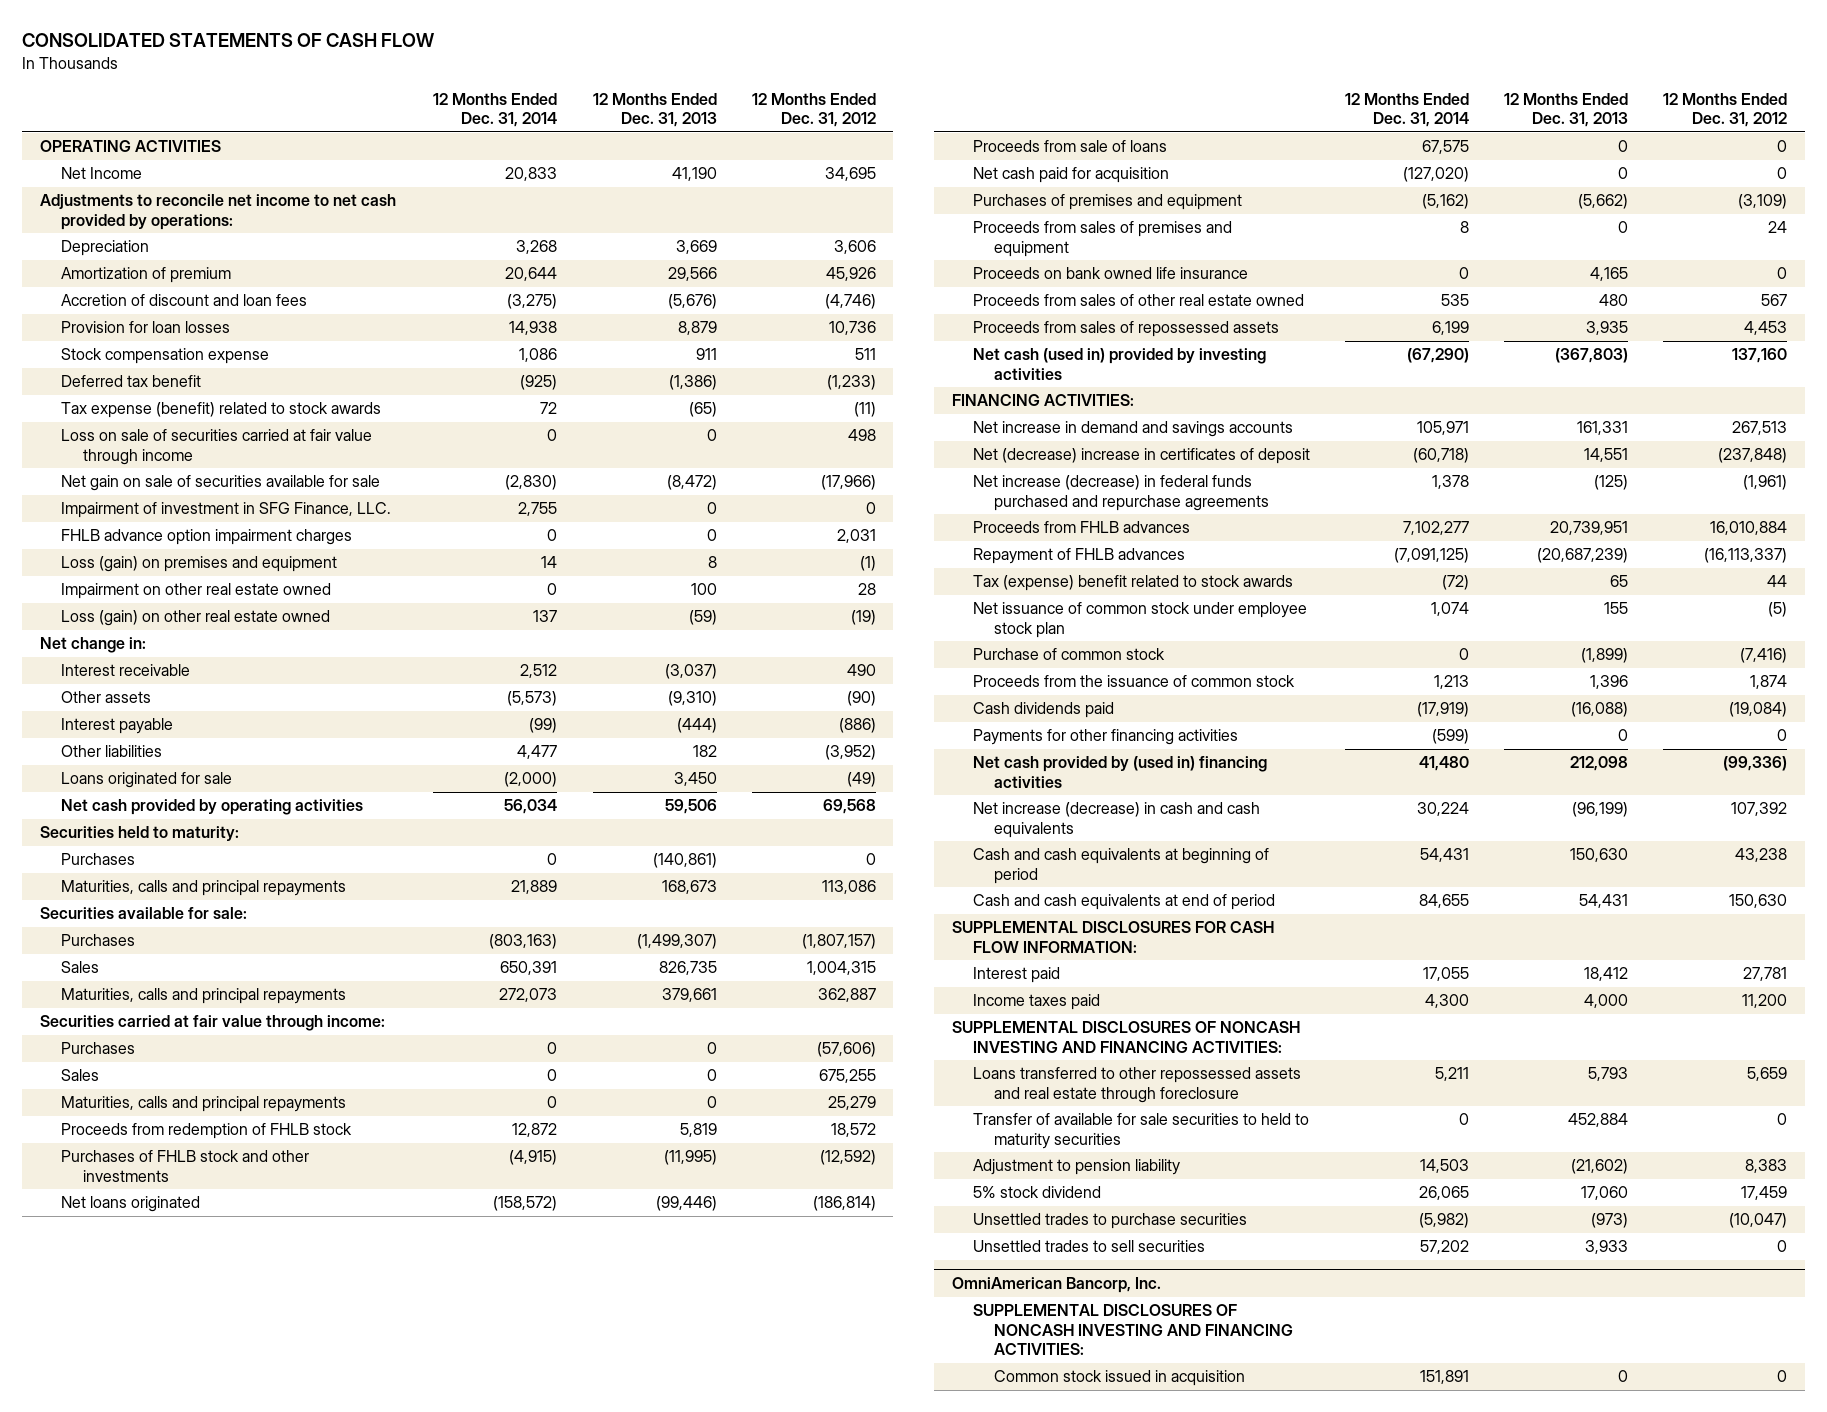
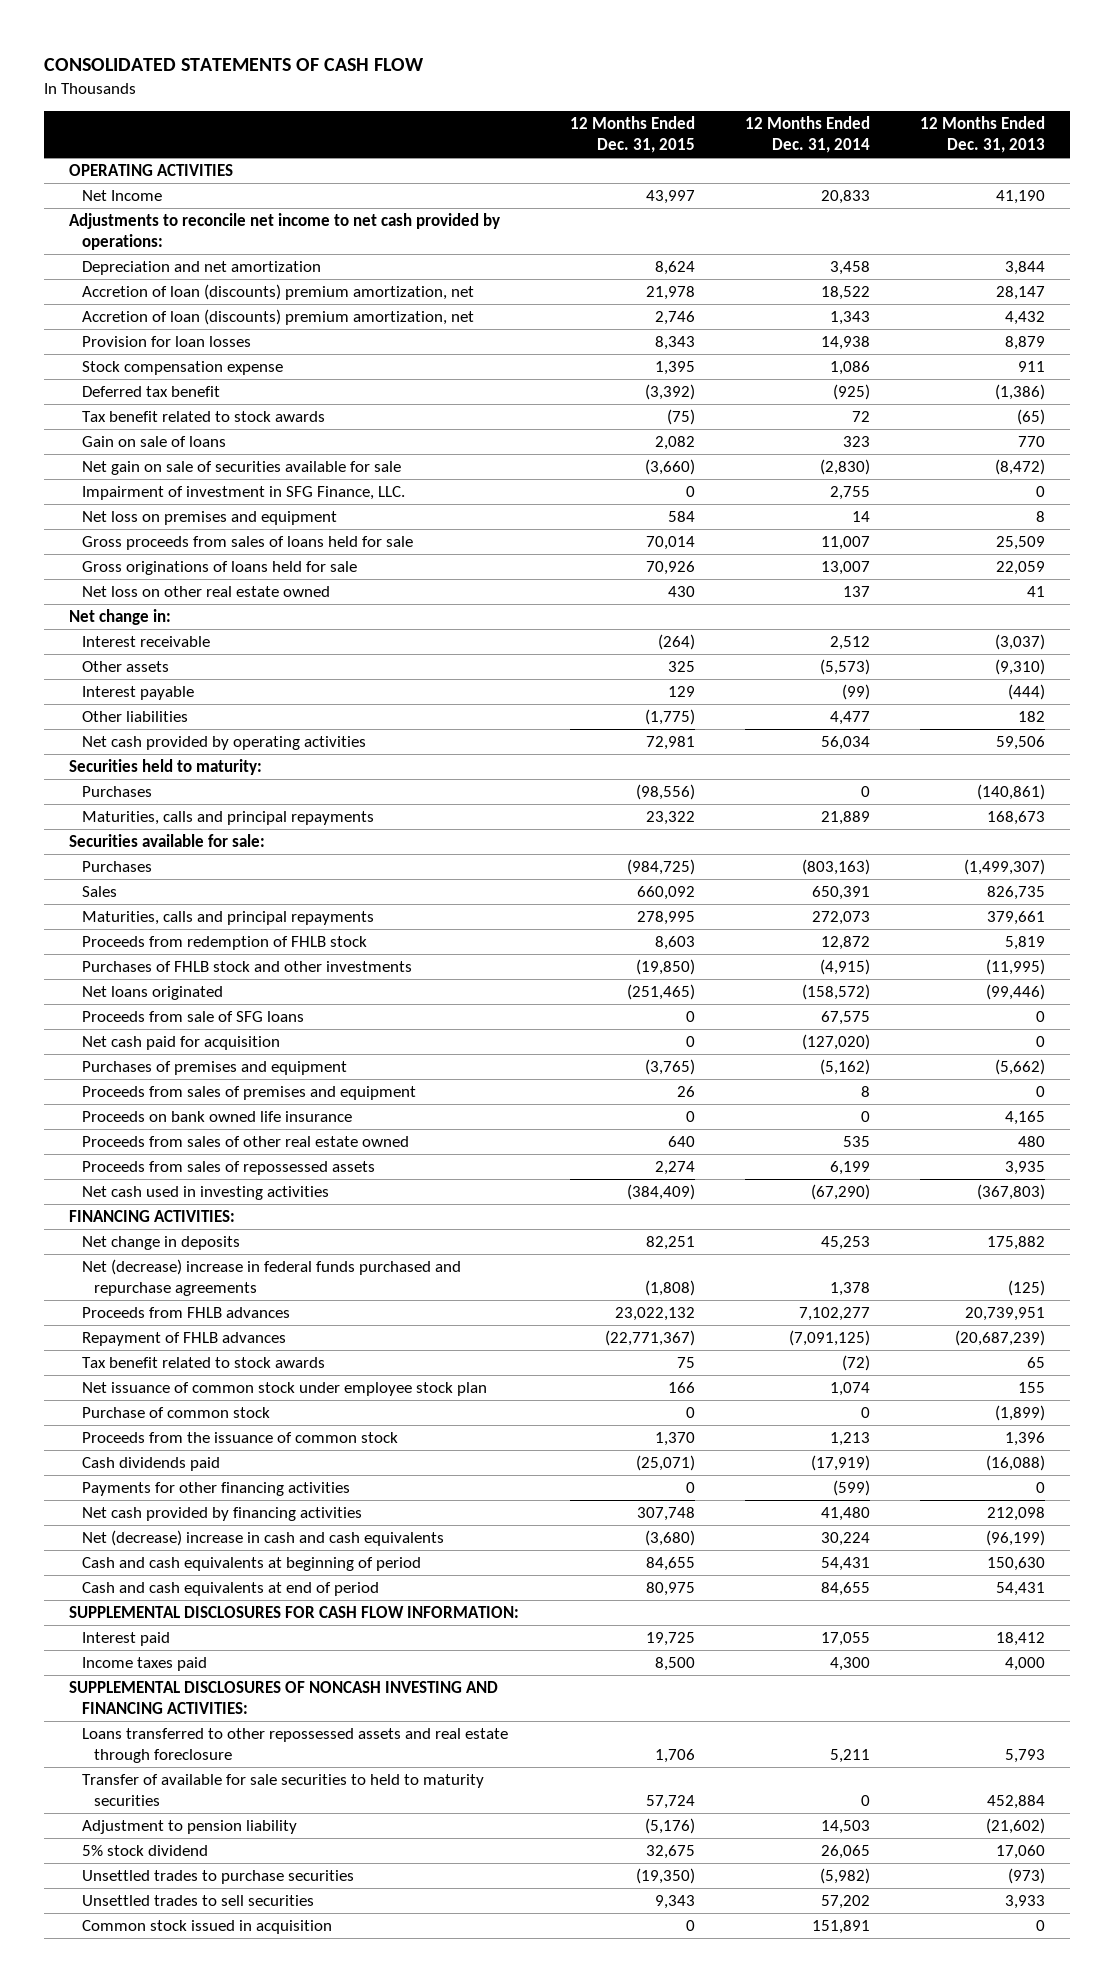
[751,93,876,128] 12 Months Ended Dec. 31, 2012 -> none
none -> [569,116,695,154] 12 Months Ended Dec. 31, 2015
[61,240,150,257] Depreciation -> none
[61,267,232,284] Amortization of premium -> none
none -> [81,261,321,276] Depreciation and net amortization
[61,294,308,307] Accretion of discount and loan fees -> [81,284,474,301] Accretion of loan (discounts) premium amortization, net
[507,294,558,310] (3,275) -> [820,286,870,301] 18,522
[667,294,717,310] (5,676) -> [995,286,1045,301] 28,147
none -> [81,309,474,326] Accretion of loan (discounts) premium amortization, net
[61,429,373,465] Loss on sale of securities carried at fair value through income -> none
[61,402,382,419] Tax expense (benefit) related to stock awards -> [81,411,325,423] Tax benefit related to stock awards
none -> [81,436,226,448] Gain on sale of loans
[61,529,353,546] FHLB advance option impairment charges -> none
[61,583,332,600] Impairment on other real estate owned -> none
[61,556,338,573] Loss (gain) on premises and equipment -> [81,511,337,526] Net loss on premises and equipment
none -> [81,536,413,551] Gross proceeds from sales of loans held for sale
none -> [81,561,357,576] Gross originations of loans held for sale
[61,610,331,627] Loss (gain) on other real estate owned -> [81,586,330,598] Net loss on other real estate owned
[688,610,717,626] (59) -> [1026,586,1045,598] 41
[61,772,233,789] Loans originated for sale -> none
[39,1015,385,1032] Securities carried at fair value through income: -> none
[61,1042,136,1055] Purchases -> none
[61,1069,100,1082] Sales -> none
[61,1096,347,1113] Maturities, calls and principal repayments -> none
[972,140,1167,153] Proceeds from sale of loans -> [81,1011,304,1023] Proceeds from sale of SFG loans
[972,348,1266,380] Net cash (used in) provided by investing activities -> [81,1186,329,1201] Net cash used in investing activities
[972,421,1293,438] Net increase in demand and savings accounts -> none
[972,448,1310,465] Net (decrease) increase in certificates of deposit -> none
none -> [81,1236,240,1251] Net change in deposits
[972,475,1270,511] Net increase (decrease) in federal funds purchased and repurchase agreements -> [81,1259,461,1297] Net (decrease) increase in federal funds purchased and repurchase agreements
[972,575,1293,592] Tax (expense) benefit related to stock awards -> [81,1357,325,1369] Tax benefit related to stock awards
[972,756,1267,788] Net cash provided by (used in) financing activities -> [81,1507,362,1522] Net cash provided by financing activities
[972,802,1260,838] Net increase (decrease) in cash and cash equivalents -> [81,1530,444,1547] Net (decrease) increase in cash and cash equivalents
[951,1277,1161,1294] OmniAmerican Bancorp, Inc. -> none
[972,1304,1294,1356] SUPPLEMENTAL DISCLOSURES OF NONCASH INVESTING AND FINANCING ACTIVITIES: -> none

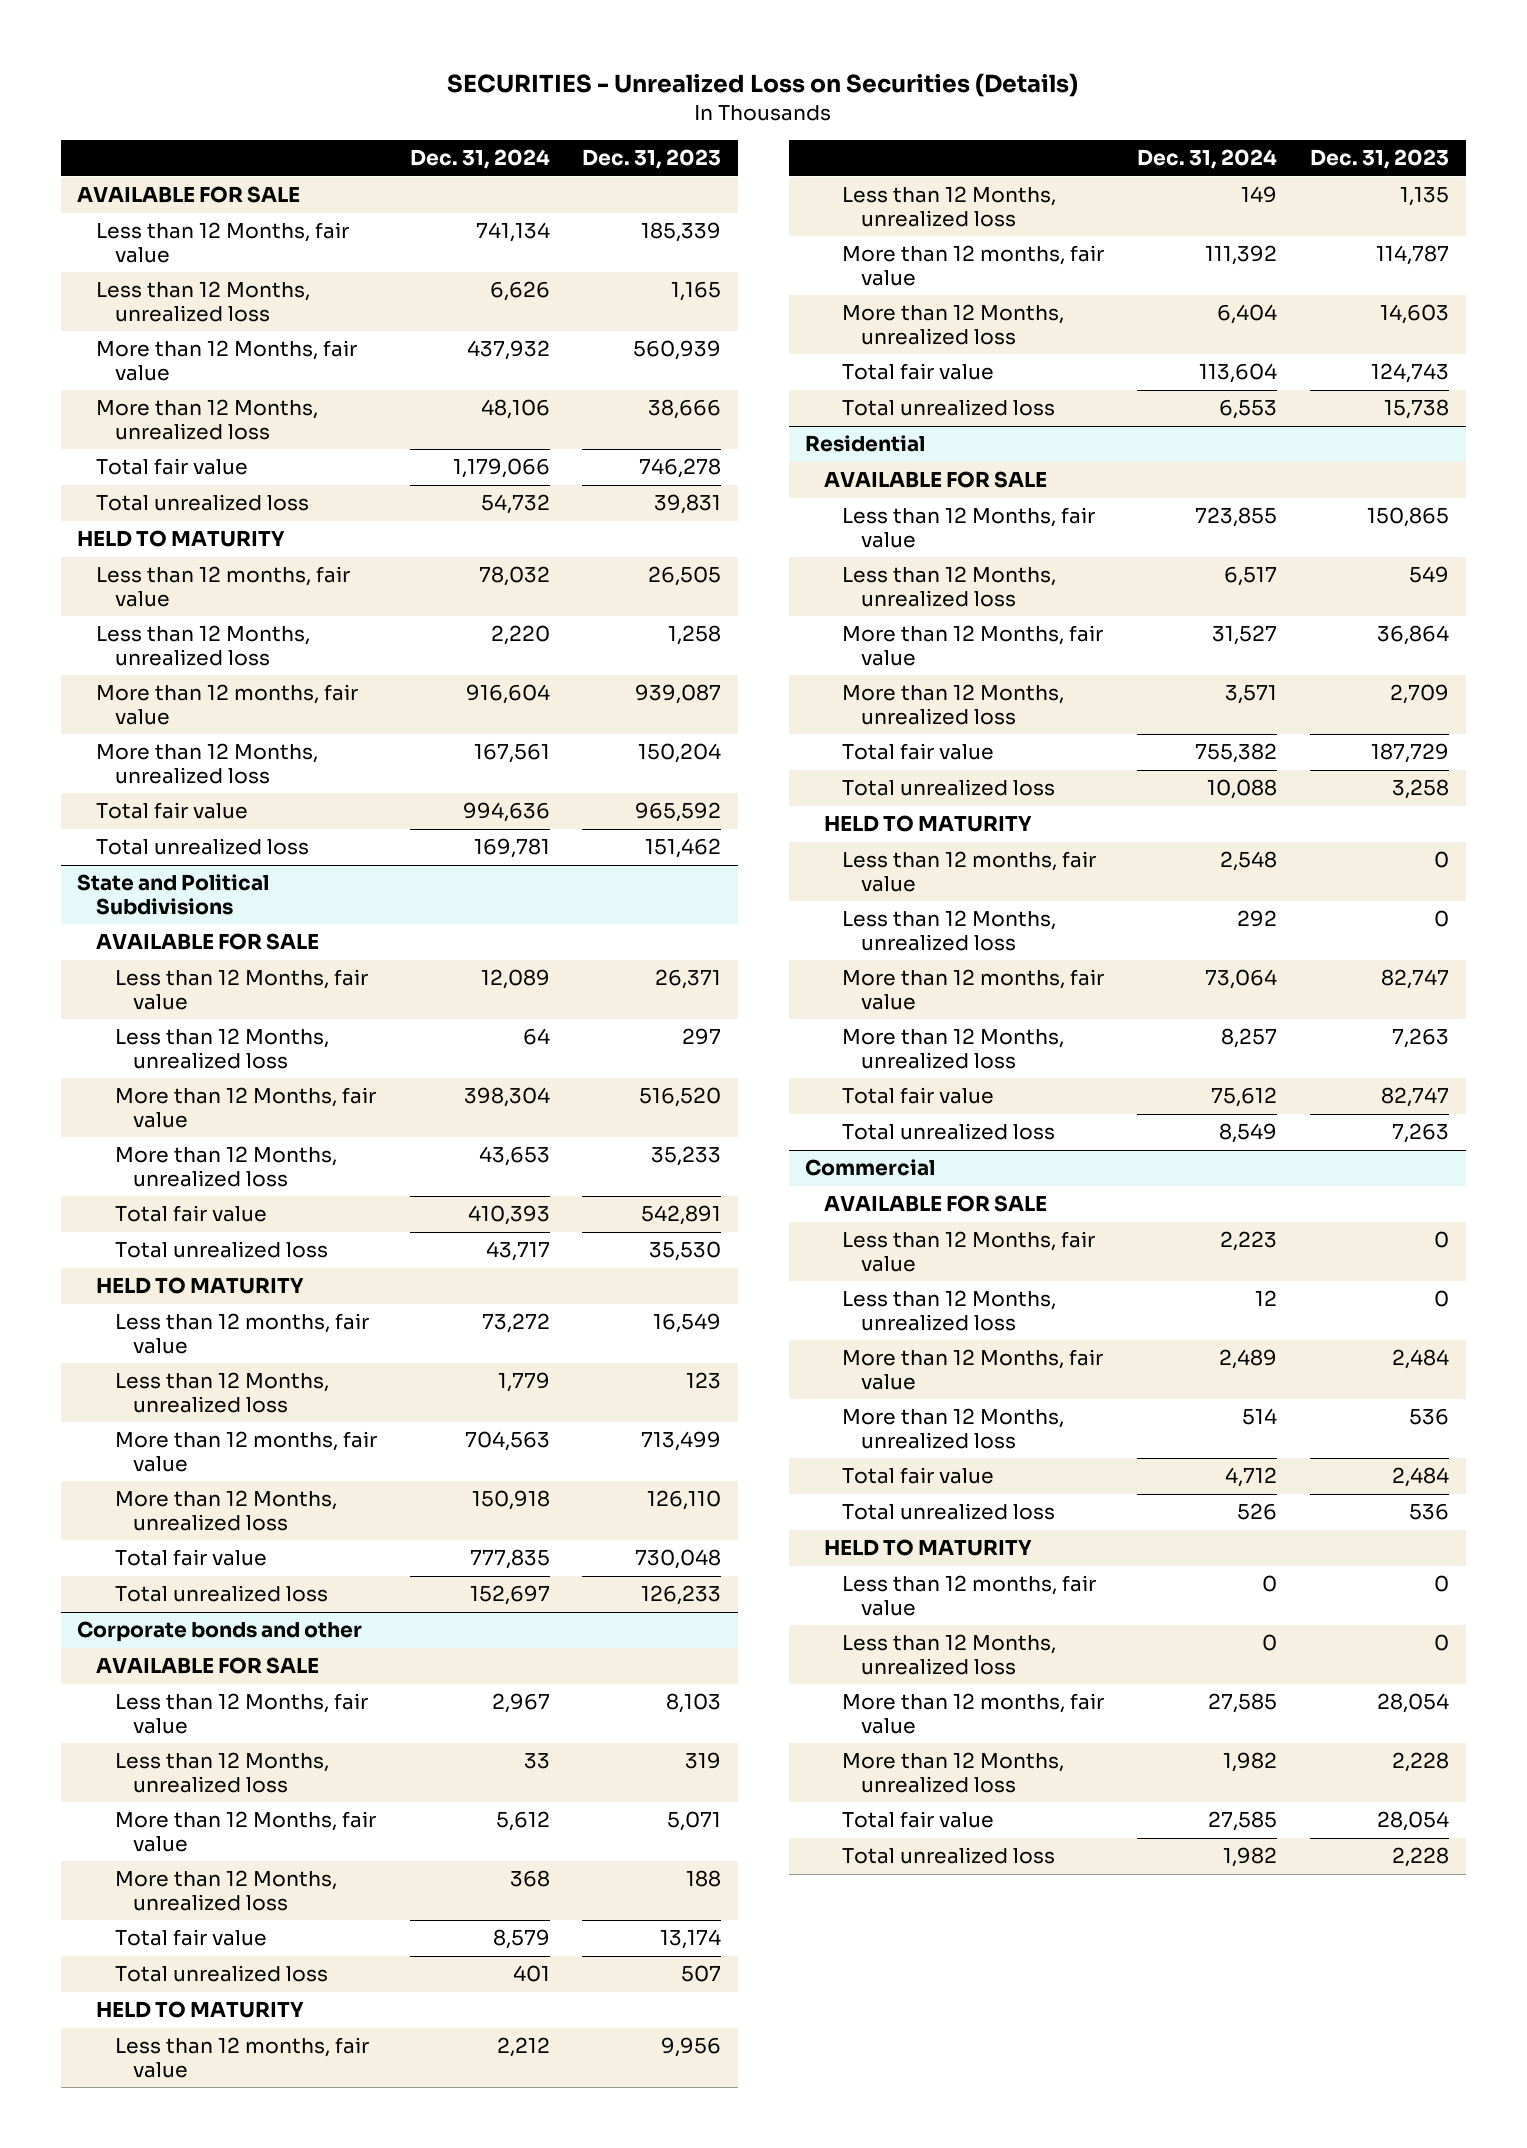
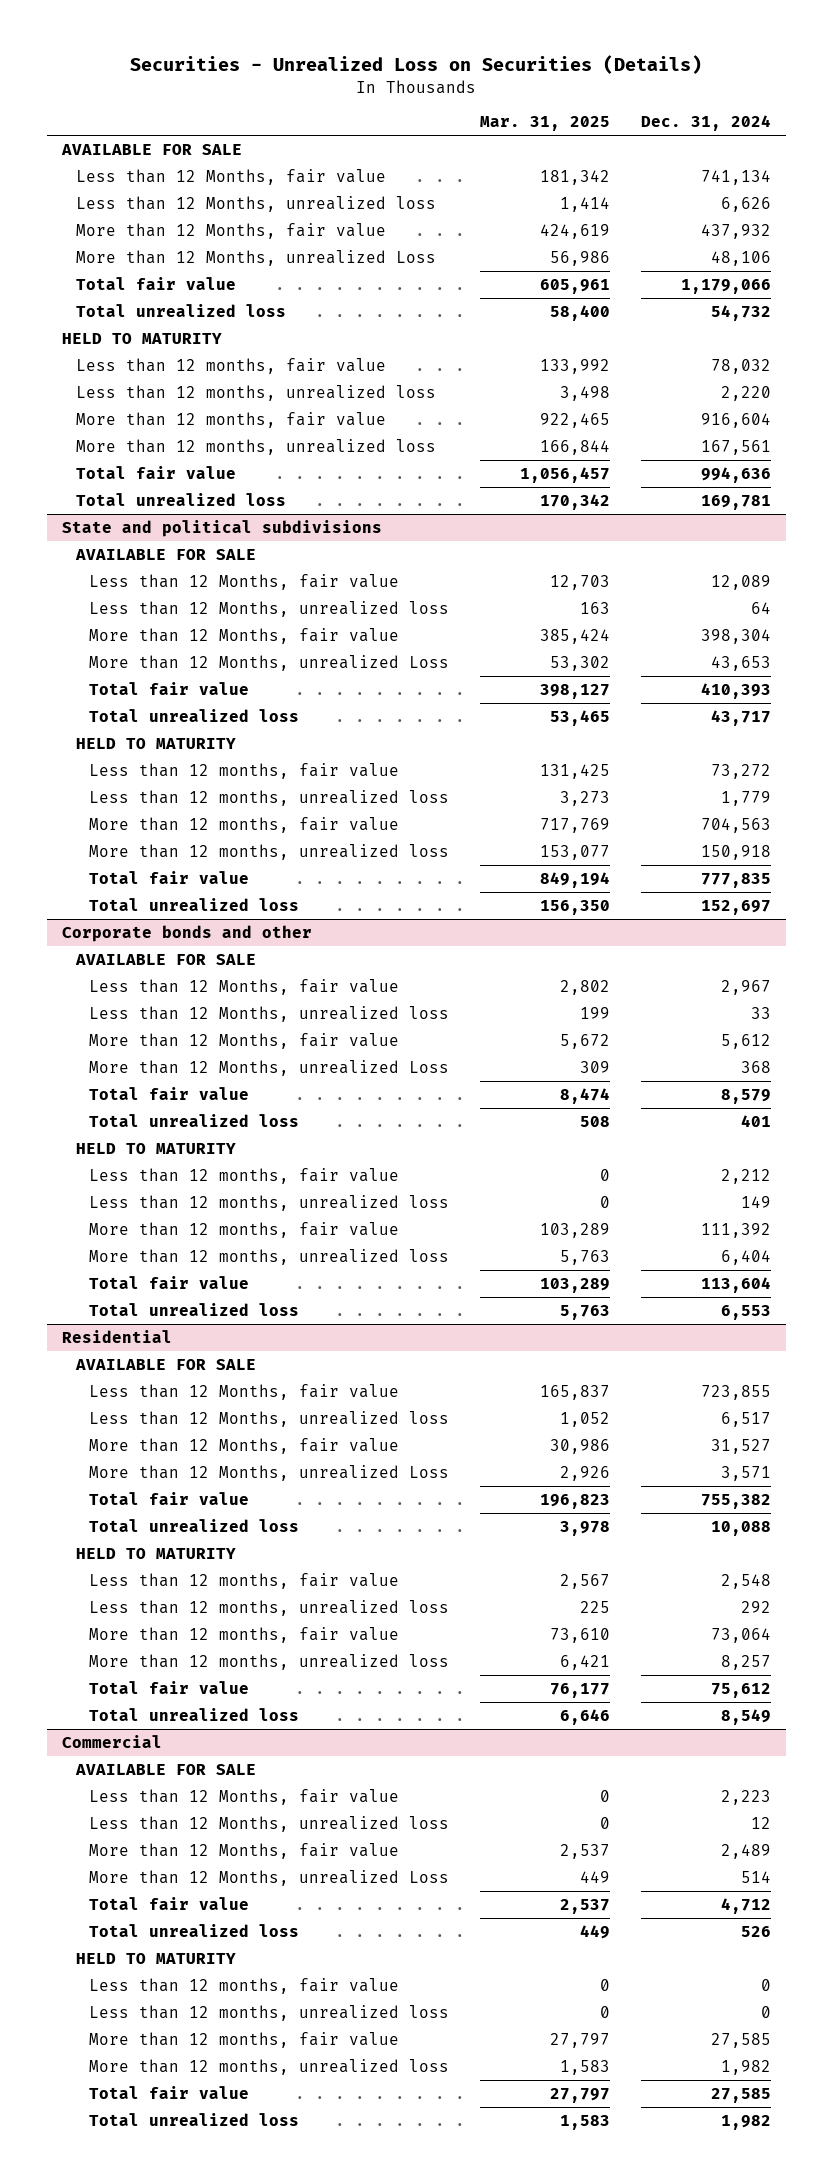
[447,73,1079,98] SECURITIES - Unrealized Loss on Securities (Details) -> [130,55,703,75] Securities - Unrealized Loss on Securities (Details)
[582,149,722,170] Dec. 31, 2023 -> none
none -> [479,116,610,132] Mar. 31, 2025
[96,399,319,440] More than 12 Months, unrealized loss -> [75,250,436,267] More than 12 Months, unrealized Loss
[96,625,311,666] Less than 12 Months, unrealized loss -> [75,385,436,402] Less than 12 months, unrealized loss
[96,743,319,784] More than 12 Months, unrealized loss -> [75,439,436,456] More than 12 months, unrealized loss
[77,874,270,915] State and Political Subdivisions -> [62,520,383,538] State and political subdivisions
[114,1146,337,1187] More than 12 Months, unrealized loss -> [89,655,450,672] More than 12 Months, unrealized Loss
[114,1372,329,1413] Less than 12 Months, unrealized loss -> [89,790,450,807] Less than 12 months, unrealized loss
[114,1490,337,1531] More than 12 Months, unrealized loss -> [89,844,450,861] More than 12 months, unrealized loss
[114,1870,337,1911] More than 12 Months, unrealized loss -> [89,1060,450,1077] More than 12 Months, unrealized Loss
[842,186,1057,227] Less than 12 Months, unrealized loss -> [89,1195,450,1212] Less than 12 months, unrealized loss
[842,304,1065,345] More than 12 Months, unrealized loss -> [89,1249,450,1266] More than 12 months, unrealized loss
[842,684,1065,725] More than 12 Months, unrealized loss -> [89,1465,450,1482] More than 12 Months, unrealized Loss
[842,910,1057,951] Less than 12 Months, unrealized loss -> [89,1600,450,1617] Less than 12 months, unrealized loss
[842,1028,1065,1069] More than 12 Months, unrealized loss -> [89,1654,450,1671] More than 12 months, unrealized loss
[842,1408,1065,1449] More than 12 Months, unrealized loss -> [89,1870,450,1887] More than 12 Months, unrealized Loss
[842,1634,1057,1675] Less than 12 Months, unrealized loss -> [89,2005,450,2022] Less than 12 months, unrealized loss
[842,1752,1065,1793] More than 12 Months, unrealized loss -> [89,2059,450,2076] More than 12 months, unrealized loss

